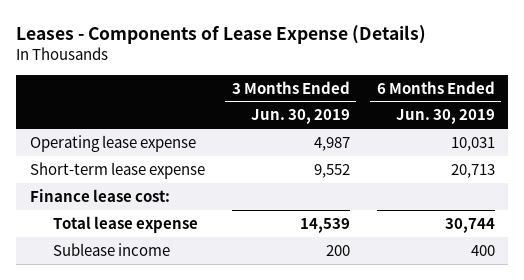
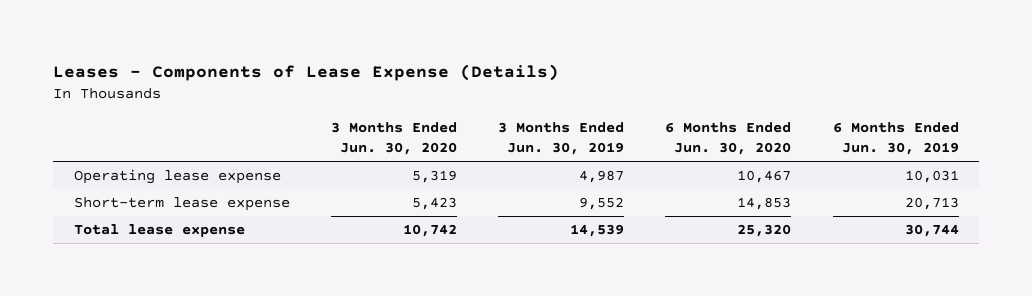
none -> [331,121,458,155] 3 Months Ended Jun. 30, 2020
none -> [665,121,792,155] 6 Months Ended Jun. 30, 2020
[29,188,170,202] Finance lease cost: -> none
[53,242,171,256] Sublease income -> none

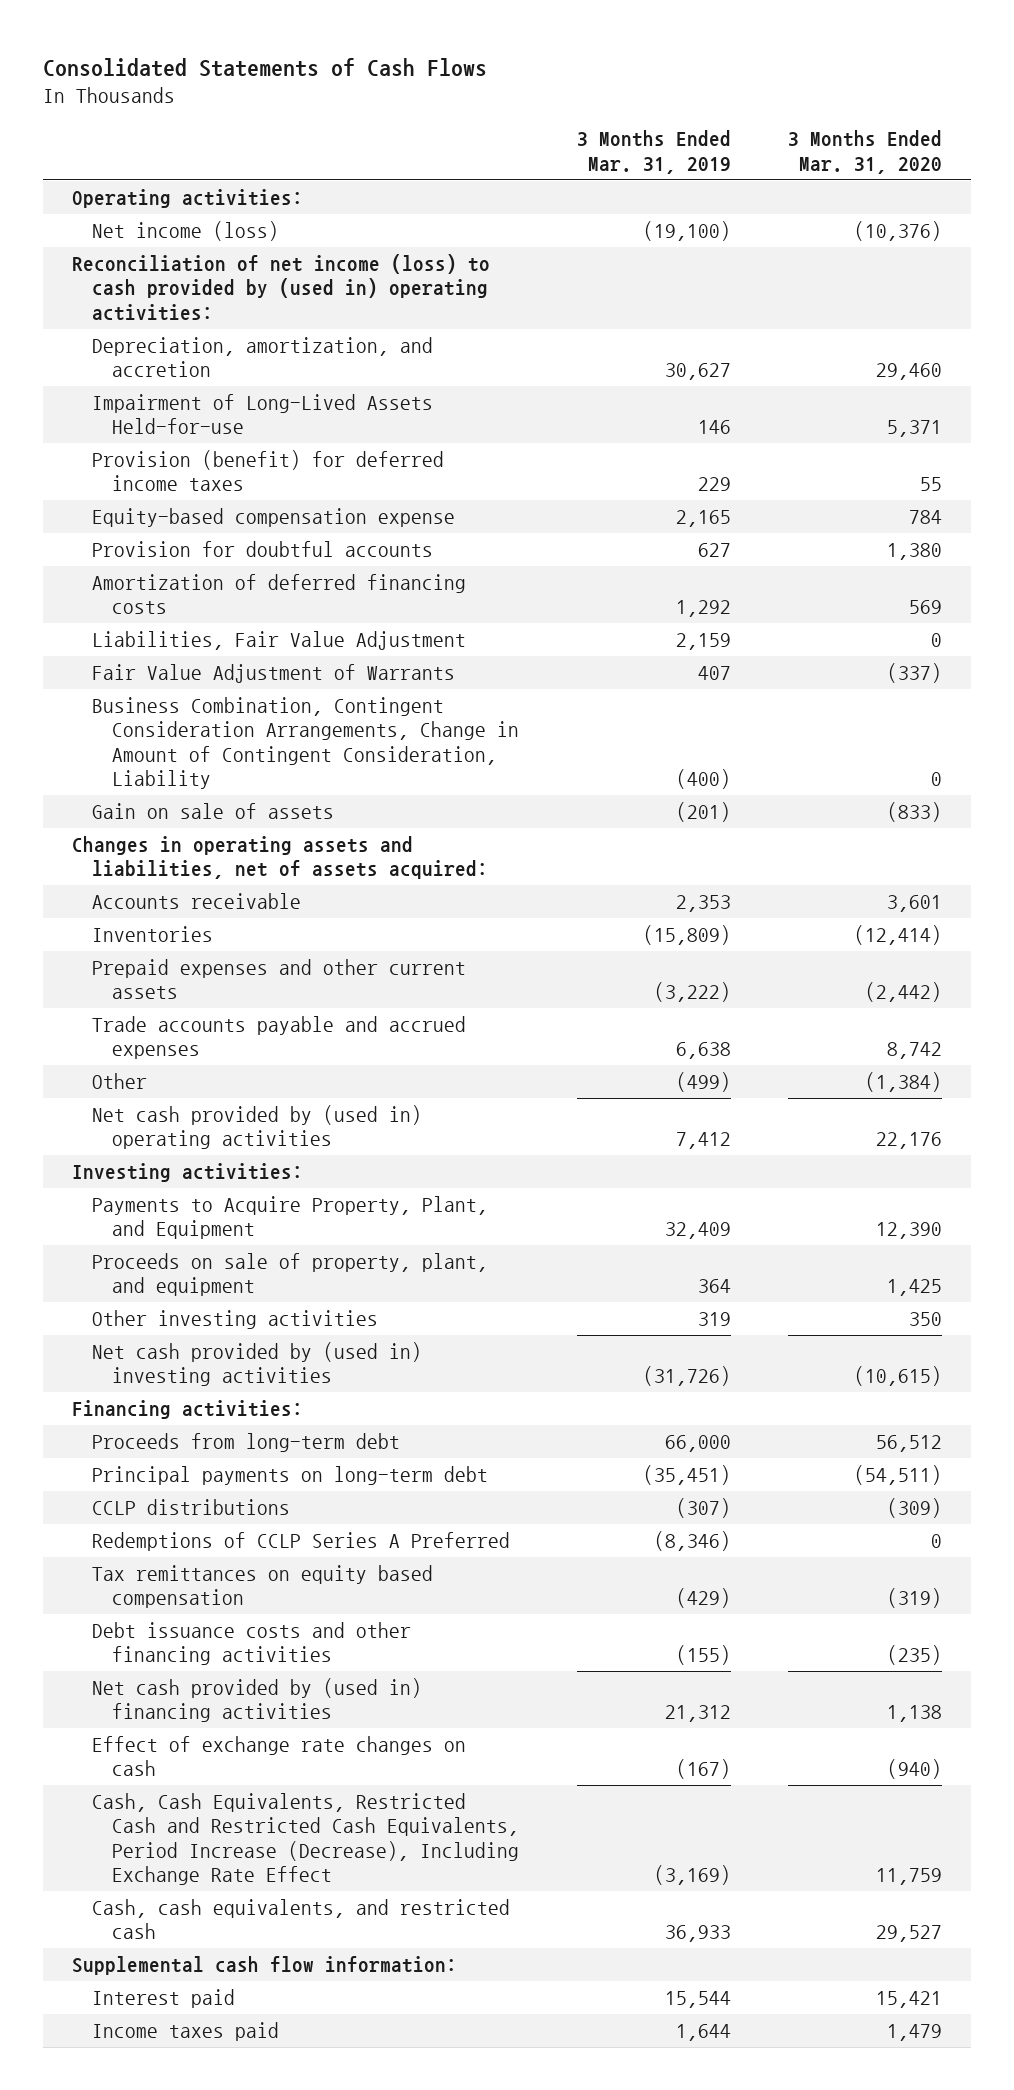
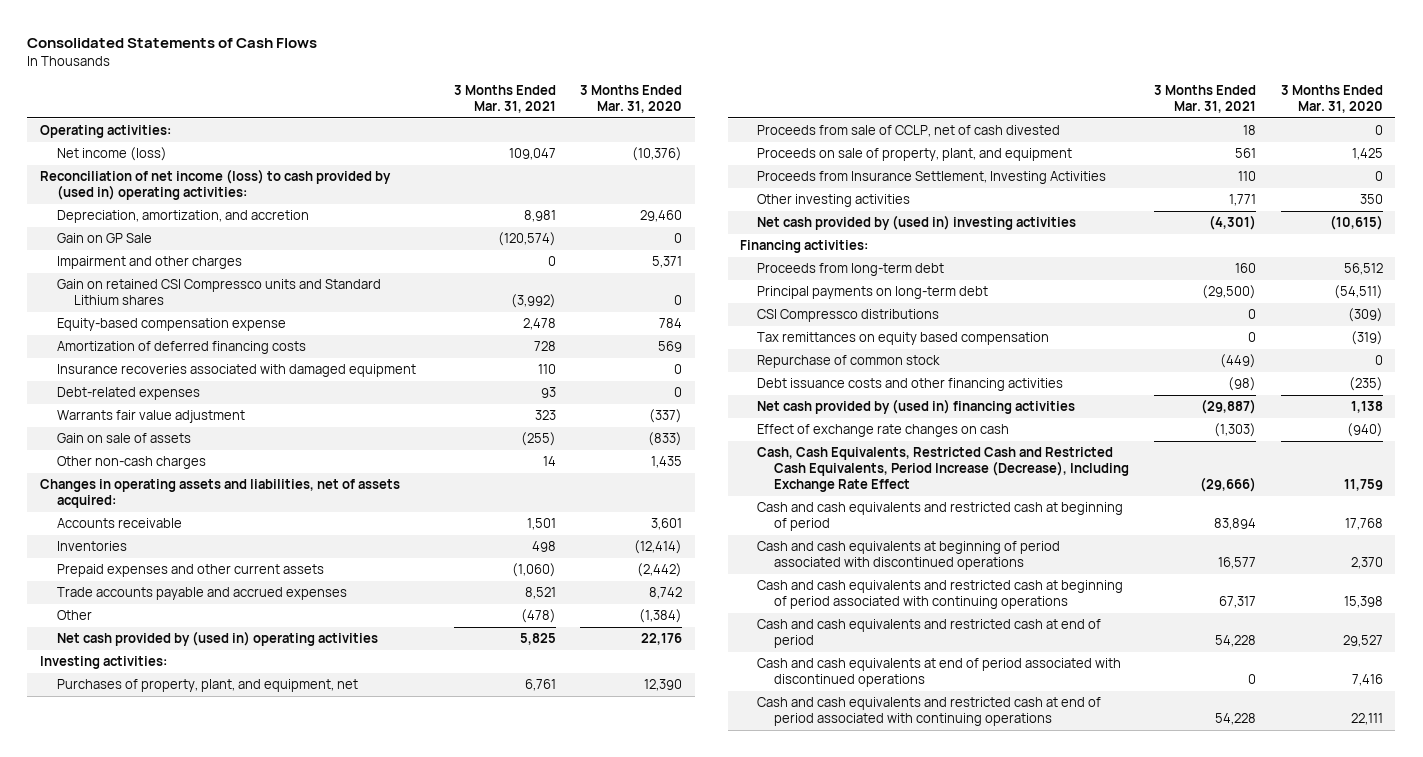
[576,130,731,174] 3 Months Ended Mar. 31, 2019 -> none
none -> [453,85,556,114] 3 Months Ended Mar. 31, 2021
[91,449,444,492] Provision (benefit) for deferred income taxes -> none
none -> [56,233,152,244] Gain on GP Sale
[91,393,433,435] Impairment of Long-Lived Assets Held-for-use -> [56,256,242,270] Impairment and other charges
none -> [56,279,381,306] Gain on retained CSI Compressco units and Standard Lithium shares
[91,540,433,557] Provision for doubtful accounts -> none
[91,630,466,650] Liabilities, Fair Value Adjustment -> none
[91,696,519,790] Business Combination, Contingent Consideration Arrangements, Change in Amount of Contingent Consideration, Liability -> none
none -> [56,364,416,378] Insurance recoveries associated with damaged equipment
none -> [56,387,200,401] Debt-related expenses
[91,663,455,683] Fair Value Adjustment of Warrants -> [56,410,245,424] Warrants fair value adjustment
none -> [56,456,206,470] Other non-cash charges
[91,1195,488,1240] Payments to Acquire Property, Plant, and Equipment -> [56,679,358,693] Purchases of property, plant, and equipment, net
none -> [757,125,1061,138] Proceeds from sale of CCLP, net of cash divested
none -> [757,171,1107,185] Proceeds from Insurance Settlement, Investing Activities
[91,1498,290,1515] CCLP distributions -> none
[91,1531,510,1551] Redemptions of CCLP Series A Preferred -> none
none -> [757,309,940,323] CSI Compressco distributions
none -> [757,355,941,369] Repurchase of common stock
[72,1955,458,1975] Supplemental cash flow information: -> none
[91,1988,235,2008] Interest paid -> none
[91,2021,279,2041] Income taxes paid -> none
[91,1898,510,1940] Cash, cash equivalents, and restricted cash -> [757,502,1124,532] Cash and cash equivalents and restricted cash at beginning of period
[876,1925,943,1943] 29,527 -> [1345,518,1384,531] 17,768
none -> [757,541,1061,571] Cash and cash equivalents at beginning of period associated with discontinued operations
none -> [757,580,1124,610] Cash and cash equivalents and restricted cash at beginning of period associated with continuing operations
none -> [757,619,1102,649] Cash and cash equivalents and restricted cash at end of period
none -> [757,658,1122,688] Cash and cash equivalents at end of period associated with discontinued operations
none -> [757,697,1102,727] Cash and cash equivalents and restricted cash at end of period associated with continuing operations

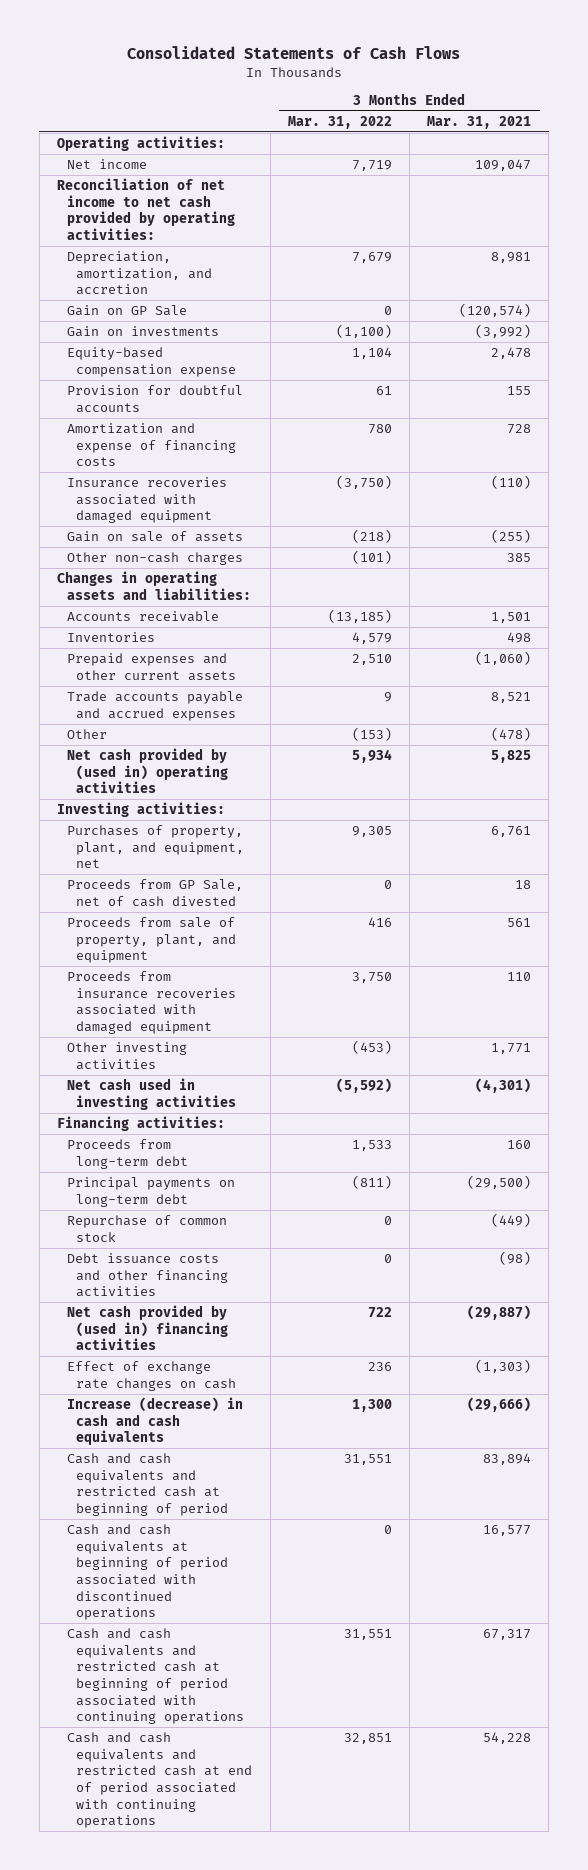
[580,85,683,114] 3 Months Ended Mar. 31, 2020 -> none
none -> [287,115,392,129] Mar. 31, 2022
[56,147,167,162] Net income (loss) -> [66,159,147,170] Net income
[39,169,391,201] Reconciliation of net income (loss) to cash provided by (used in) operating activities: -> [56,178,235,241] Reconciliation of net income to net cash provided by operating activities:
[56,256,242,270] Impairment and other charges -> none
[56,279,381,306] Gain on retained CSI Compressco units and Standard Lithium shares -> [66,326,219,338] Gain on investments
[56,387,200,401] Debt-related expenses -> none
[56,410,245,424] Warrants fair value adjustment -> none
none -> [66,385,243,413] Provision for doubtful accounts
[56,341,306,355] Amortization of deferred financing costs -> [66,423,237,467] Amortization and expense of financing costs
[537,364,556,375] 110 -> [491,475,532,490] (110)
[542,456,556,467] 14 -> [507,553,532,563] 385
[39,479,400,509] Changes in operating assets and liabilities, net of assets acquired: -> [56,571,251,600] Changes in operating assets and liabilities:
[757,125,1061,138] Proceeds from sale of CCLP, net of cash divested -> [66,879,243,907] Proceeds from GP Sale, net of cash divested
[757,148,1073,162] Proceeds on sale of property, plant, and equipment -> [66,917,237,964] Proceeds from sale of property, plant, and equipment
[757,171,1107,185] Proceeds from Insurance Settlement, Investing Activities -> [66,971,237,1035] Proceeds from insurance recoveries associated with damaged equipment
[757,215,1077,231] Net cash provided by (used in) investing activities -> [66,1078,237,1110] Net cash used in investing activities
[757,309,940,323] CSI Compressco distributions -> none
[757,332,1050,346] Tax remittances on equity based compensation -> none
[757,447,1130,493] Cash, Cash Equivalents, Restricted Cash and Restricted Cash Equivalents, Period Increase (Decrease), Including Exchange Rate Effect -> [66,1397,243,1446] Increase (decrease) in cash and cash equivalents
[757,619,1102,649] Cash and cash equivalents and restricted cash at end of period -> none
[757,658,1122,688] Cash and cash equivalents at end of period associated with discontinued operations -> none

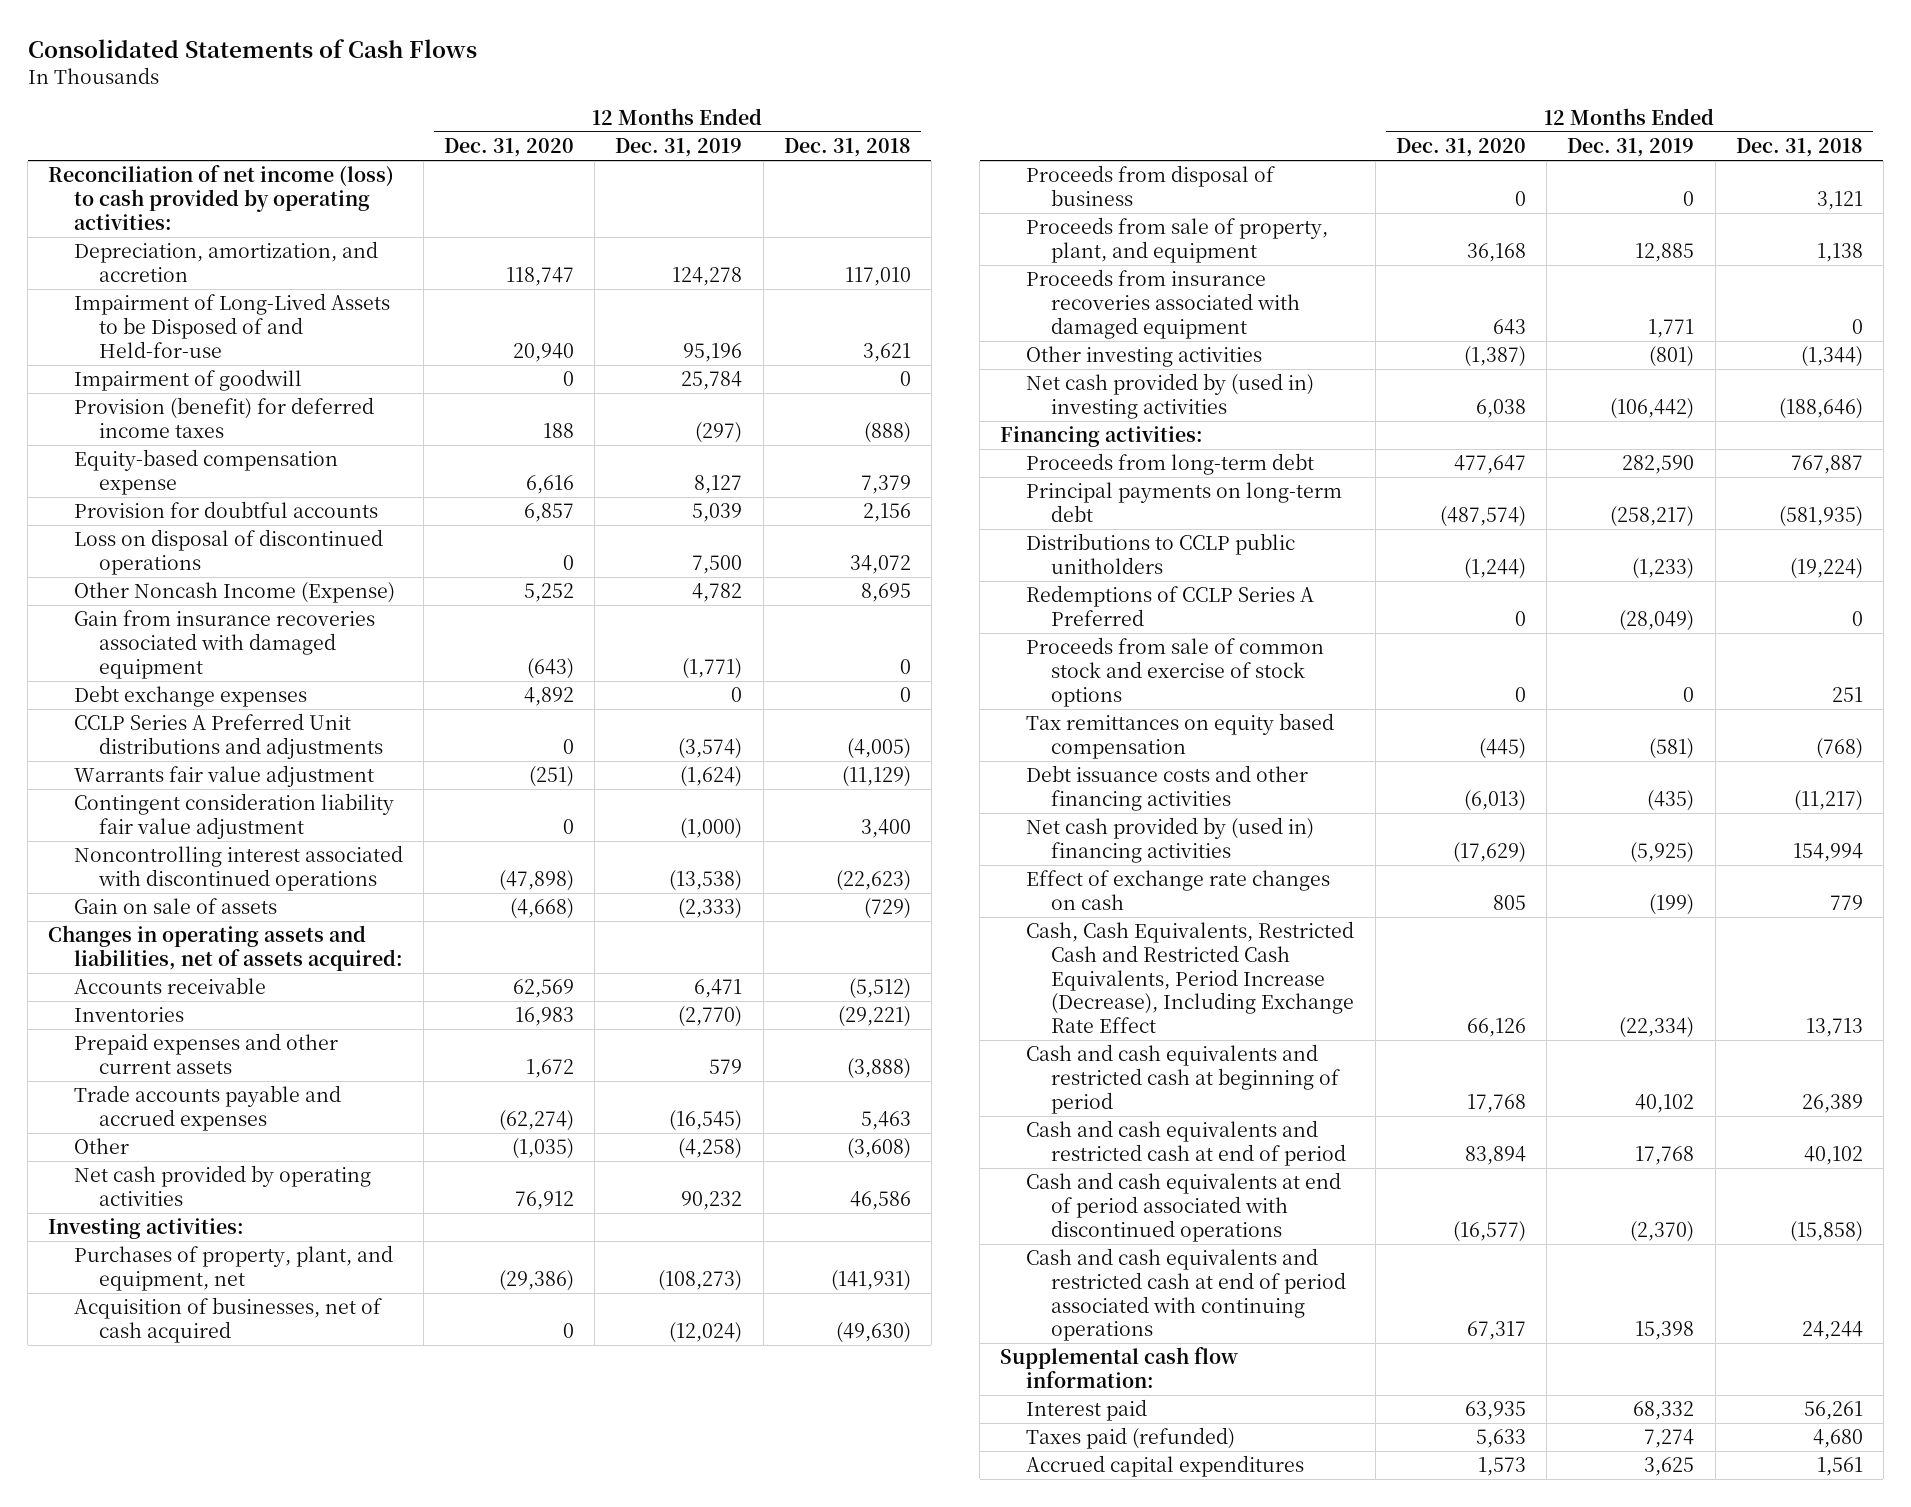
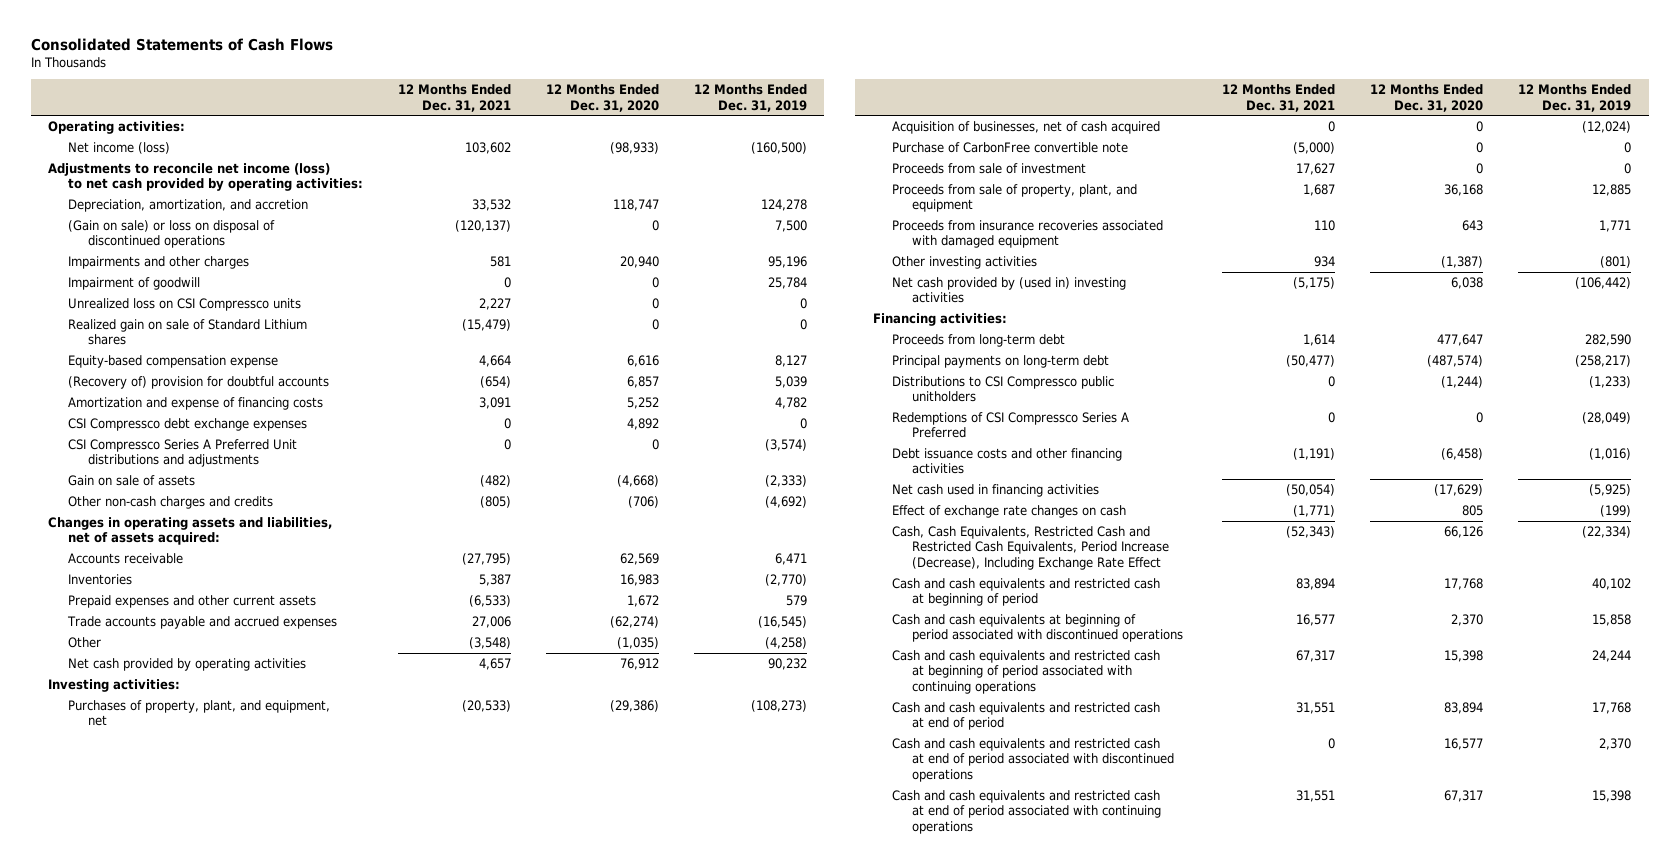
[783,137,911,157] Dec. 31, 2018 -> none
none -> [397,84,511,112] 12 Months Ended Dec. 31, 2021
none -> [48,120,186,134] Operating activities:
none -> [67,141,170,154] Net income (loss)
[48,165,395,230] Reconciliation of net income (loss) to cash provided by operating activities: -> [48,162,363,192] Adjustments to reconcile net income (loss) to net cash provided by operating activities:
none -> [67,219,275,249] (Gain on sale) or loss on disposal of discontinued operations
[73,293,390,358] Impairment of Long-Lived Assets to be Disposed of and Held-for-use -> [67,255,249,269] Impairments and other charges
[73,397,374,438] Provision (benefit) for deferred income taxes -> none
none -> [67,297,301,311] Unrealized loss on CSI Compressco units
none -> [67,318,307,346] Realized gain on sale of Standard Lithium shares
[73,529,383,575] Loss on disposal of discontinued operations -> none
[73,610,375,679] Gain from insurance recoveries associated with damaged equipment -> none
[73,765,374,788] Warrants fair value adjustment -> none
[73,793,394,839] Contingent consideration liability fair value adjustment -> none
[73,845,403,891] Noncontrolling interest associated with discontinued operations -> none
[73,501,378,519] Provision for doubtful accounts -> [67,375,329,389] (Recovery of) provision for doubtful accounts
[73,582,395,604] Other Noncash Income (Expense) -> [67,396,323,410] Amortization and expense of financing costs
[73,685,307,708] Debt exchange expenses -> [67,417,307,431] CSI Compressco debt exchange expenses
[73,713,384,759] CCLP Series A Preferred Unit distributions and adjustments -> [67,438,297,468] CSI Compressco Series A Preferred Unit distributions and adjustments
none -> [67,495,273,509] Other non-cash charges and credits
[1025,165,1275,206] Proceeds from disposal of business -> none
none -> [892,141,1129,153] Purchase of CarbonFree convertible note
none -> [892,162,1087,174] Proceeds from sale of investment
[1025,637,1324,707] Proceeds from sale of common stock and exercise of stock options -> none
[1025,713,1334,759] Tax remittances on equity based compensation -> none
[1025,533,1295,574] Distributions to CCLP public unitholders -> [892,375,1115,403] Distributions to CSI Compressco public unitholders
[1025,585,1314,626] Redemptions of CCLP Series A Preferred -> [892,411,1130,439] Redemptions of CSI Compressco Series A Preferred
[1464,789,1527,811] (6,013) -> [1441,447,1484,460] (6,458)
[1647,789,1695,811] (435) -> [1589,447,1632,460] (1,016)
[1025,817,1314,863] Net cash provided by (used in) financing activities -> [892,483,1100,497] Net cash used in financing activities
none -> [892,613,1184,643] Cash and cash equivalents at beginning of period associated with discontinued operations
none -> [892,649,1161,694] Cash and cash equivalents and restricted cash at beginning of period associated with continuing operations
[1025,1172,1341,1242] Cash and cash equivalents at end of period associated with discontinued operations -> [892,737,1175,782] Cash and cash equivalents and restricted cash at end of period associated with discontinued operations
[1453,1220,1527,1242] (16,577) -> [1444,737,1484,750] 16,577
[1630,1220,1695,1242] (2,370) -> [1599,737,1632,750] 2,370
[1000,1347,1239,1388] Supplemental cash flow information: -> none
[1025,1399,1147,1422] Interest paid -> none
[1025,1427,1235,1450] Taxes paid (refunded) -> none
[1025,1455,1304,1478] Accrued capital expenditures -> none

